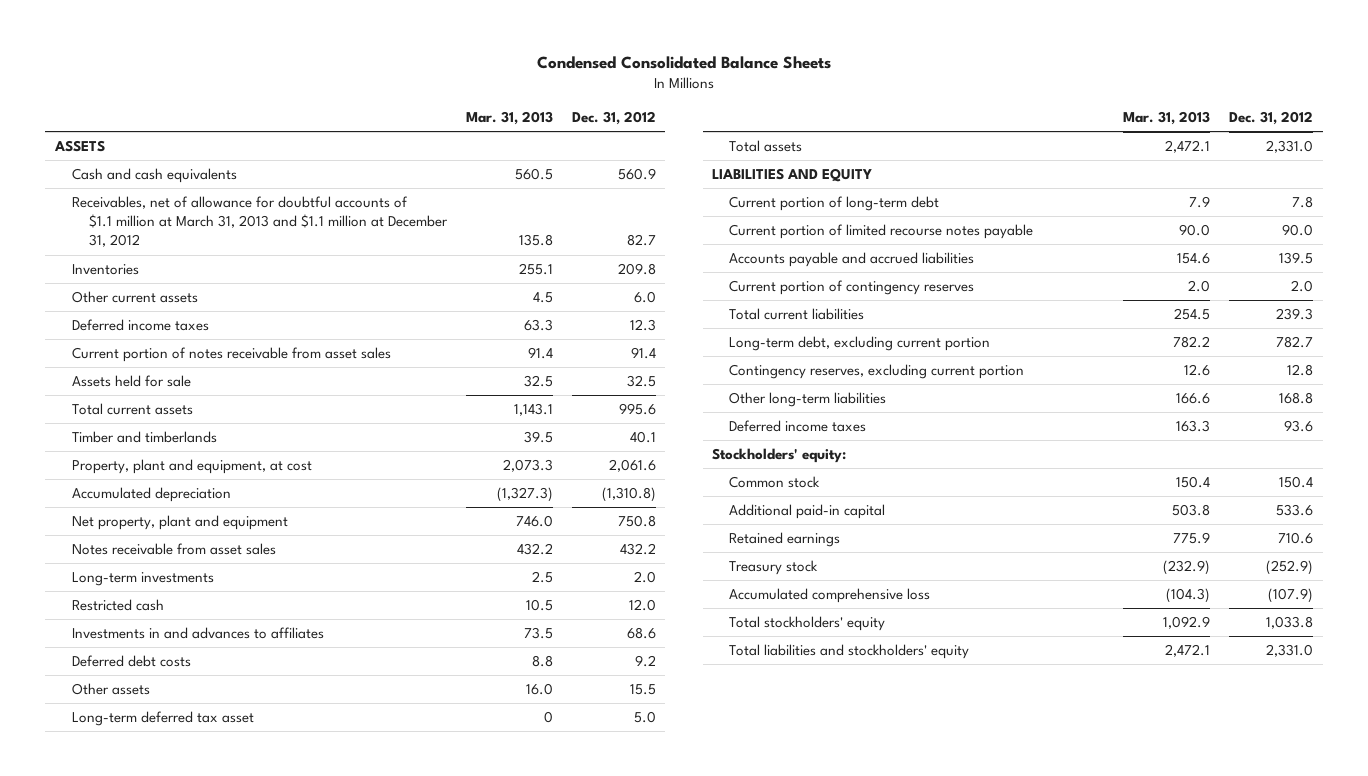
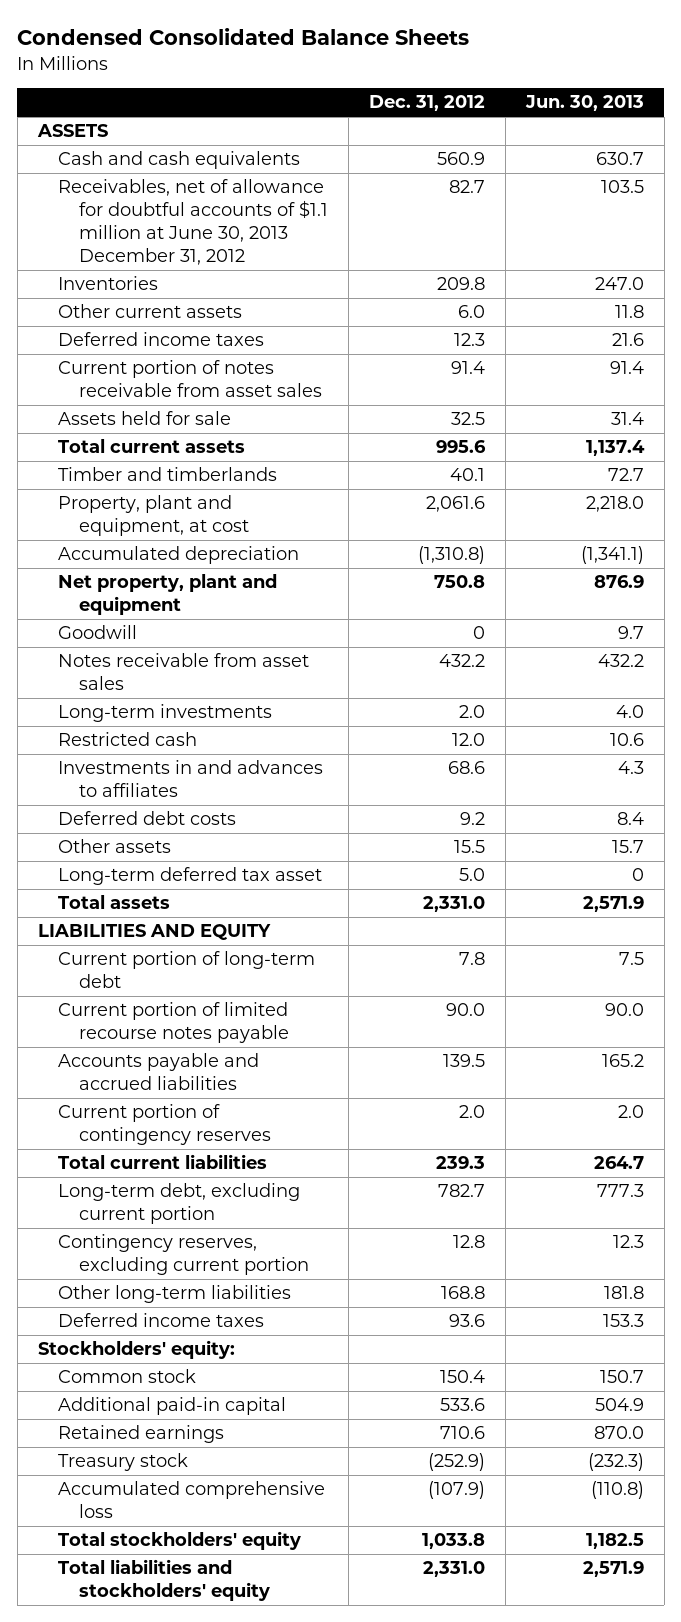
[465,111,553,126] Mar. 31, 2013 -> none
none -> [524,95,644,112] Jun. 30, 2013
[71,196,448,248] Receivables, net of allowance for doubtful accounts of $1.1 million at March 31, 2013 and $1.1 million at December 31, 2012 -> [58,179,328,265] Receivables, net of allowance for doubtful accounts of $1.1 million at June 30, 2013 December 31, 2012
none -> [58,625,138,640] Goodwill

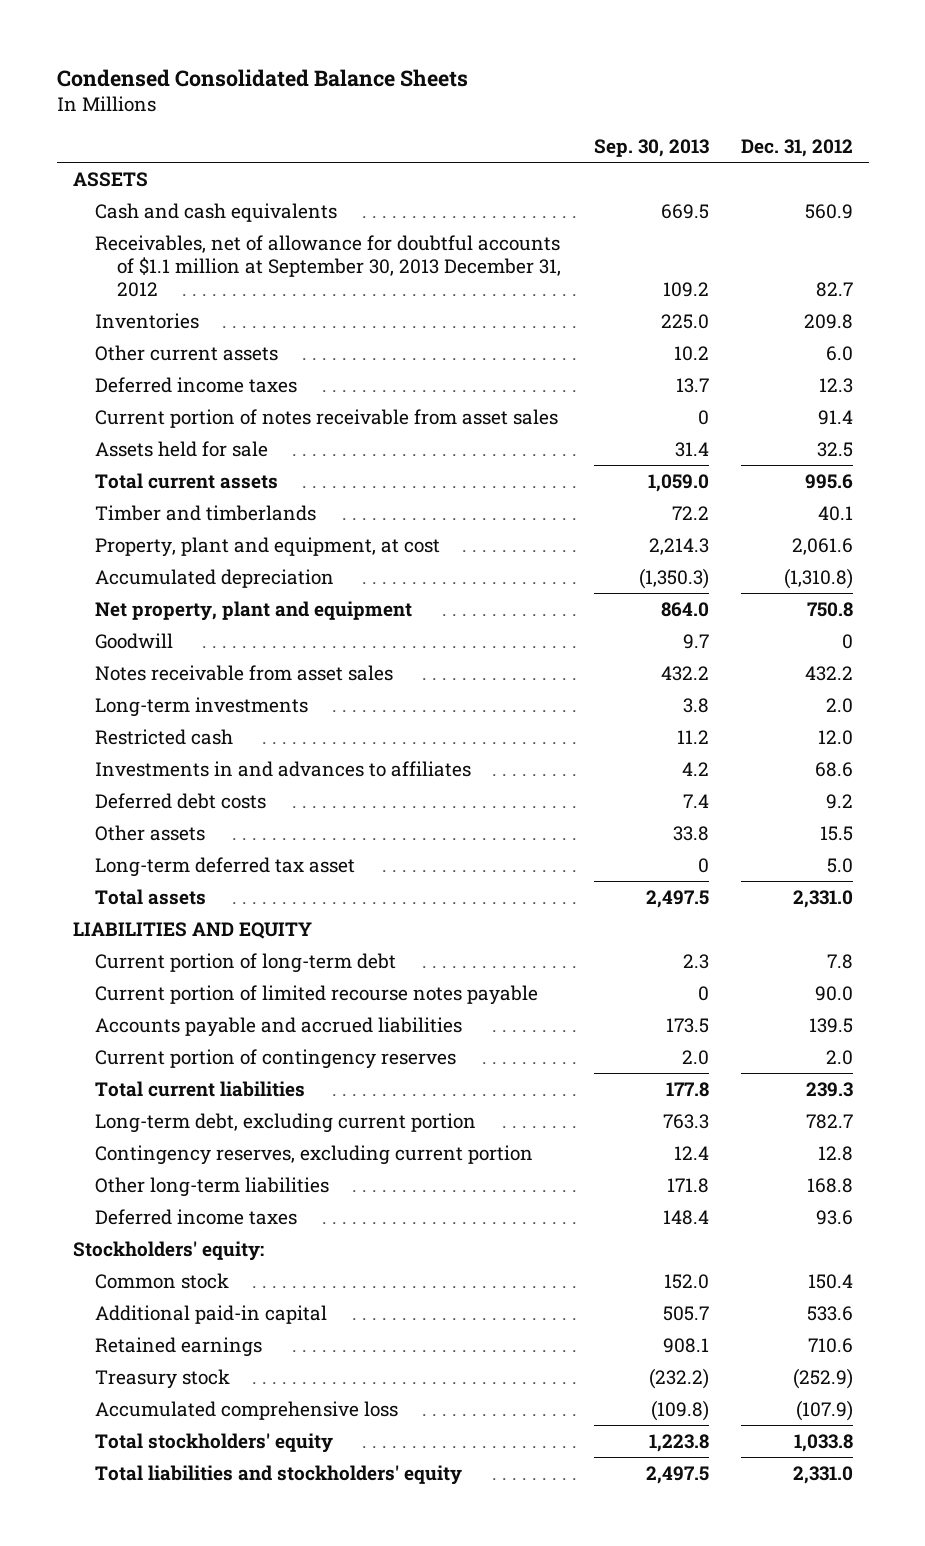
[524,95,644,112] Jun. 30, 2013 -> none
none -> [593,138,709,157] Sep. 30, 2013
[58,179,328,265] Receivables, net of allowance for doubtful accounts of $1.1 million at June 30, 2013 December 31, 2012 -> [95,234,562,297] Receivables, net of allowance for doubtful accounts of $1.1 million at September 30, 2013 December 31, 2012

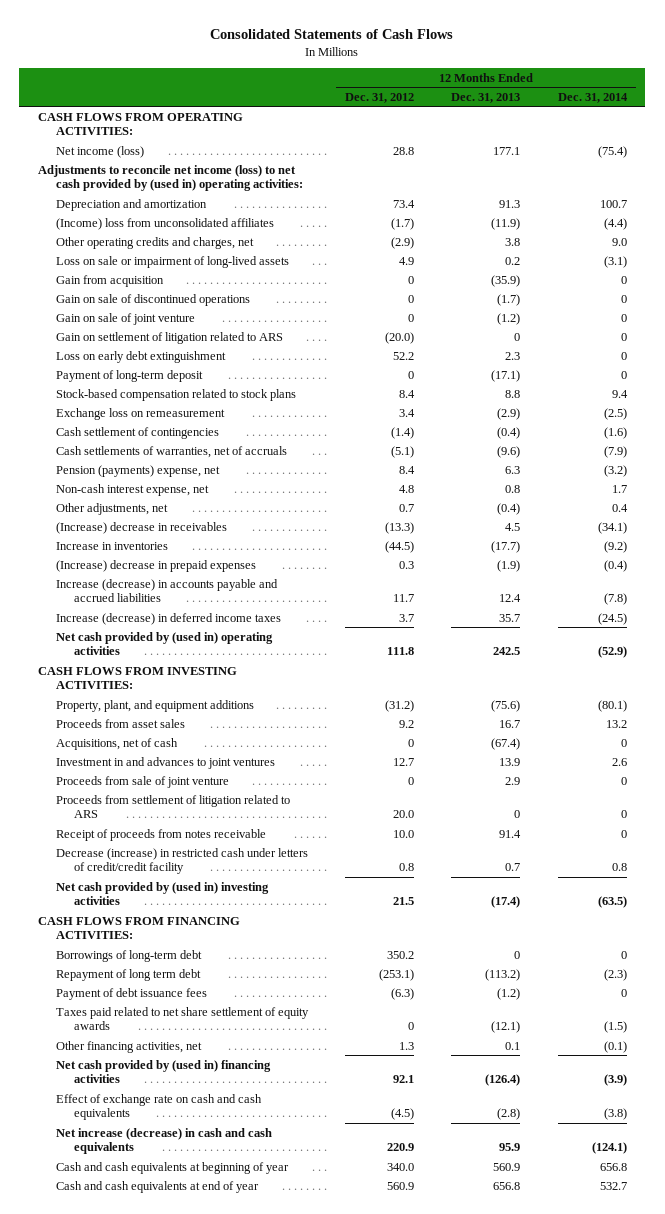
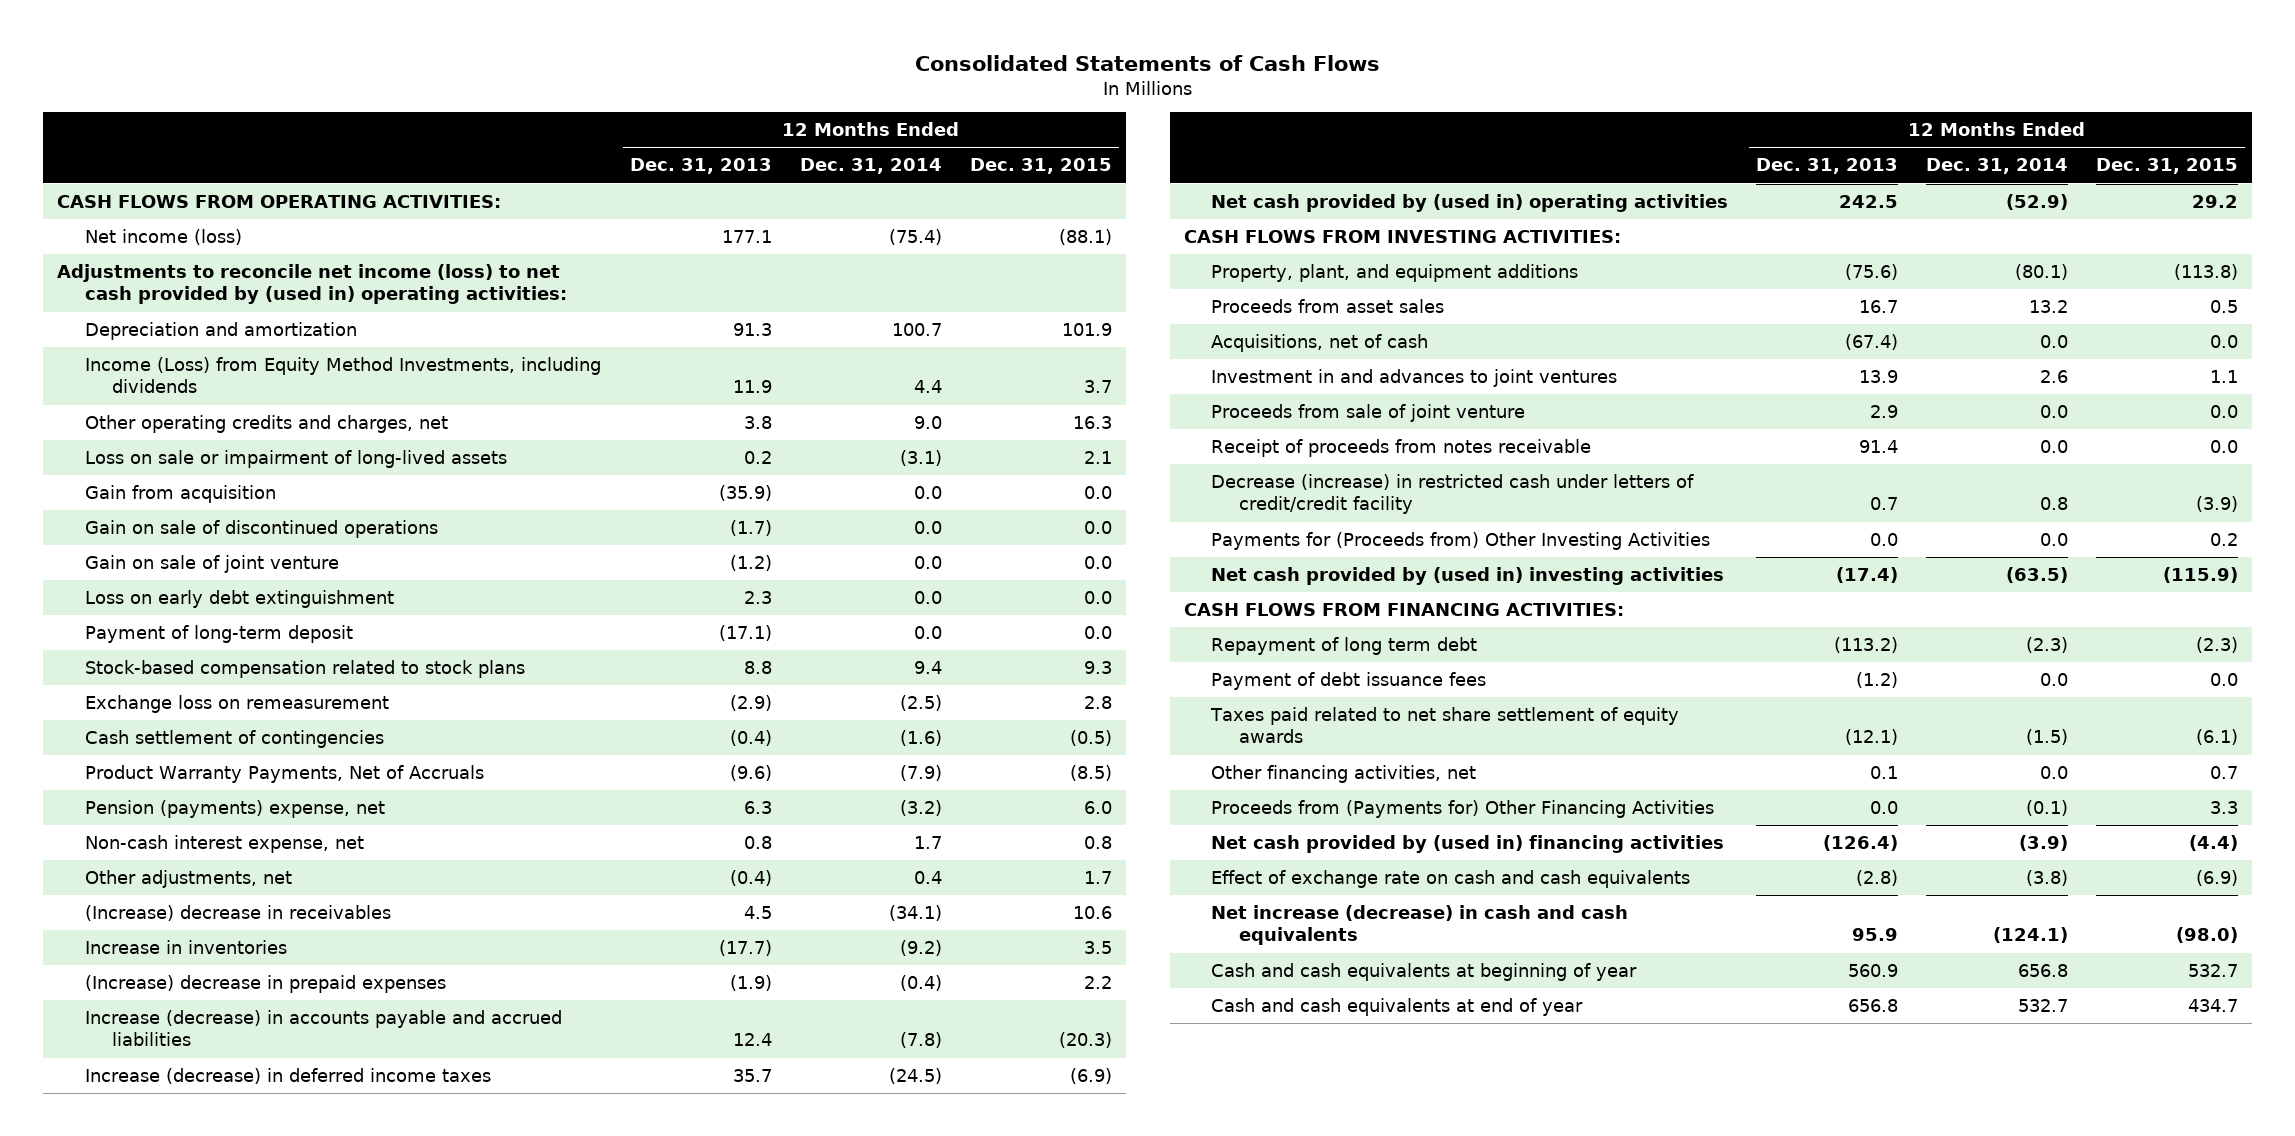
[345,92,415,103] Dec. 31, 2012 -> none
none -> [969,158,1112,175] Dec. 31, 2015
[56,217,275,230] (Income) loss from unconsolidated affiliates -> none
none -> [84,357,601,394] Income (Loss) from Equity Method Investments, including dividends
[56,331,284,344] Gain on settlement of litigation related to ARS -> none
[620,275,627,284] 0 -> [913,486,942,500] 0.0
[620,294,627,303] 0 -> [913,521,942,535] 0.0
[620,313,627,322] 0 -> [913,556,942,570] 0.0
[620,351,627,360] 0 -> [913,591,942,605] 0.0
[620,370,627,379] 0 -> [913,626,942,640] 0.0
[56,445,288,458] Cash settlements of warranties, net of accruals -> [84,765,484,784] Product Warranty Payments, Net of Accruals
[620,738,627,747] 0 -> [2040,335,2069,349] 0.0
[56,794,291,819] Proceeds from settlement of litigation related to ARS -> none
[620,776,627,785] 0 -> [2040,405,2069,419] 0.0
[620,829,627,838] 0 -> [2040,440,2069,454] 0.0
none -> [1211,532,1711,551] Payments for (Proceeds from) Other Investing Activities
[56,949,203,962] Borrowings of long-term debt -> none
[620,988,627,997] 0 -> [2040,673,2069,687] 0.0
[603,1040,627,1053] (0.1) -> [2040,766,2069,780] 0.0
none -> [1211,800,1715,819] Proceeds from (Payments for) Other Financing Activities

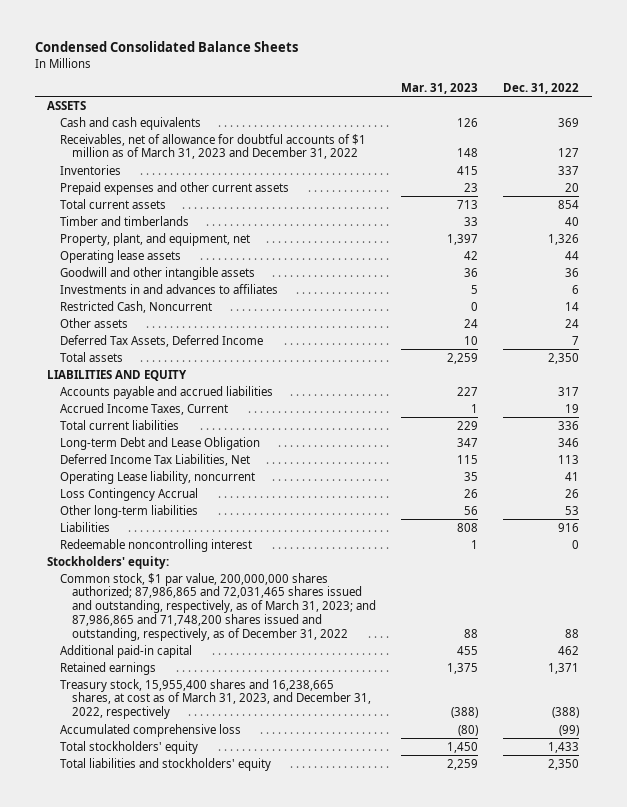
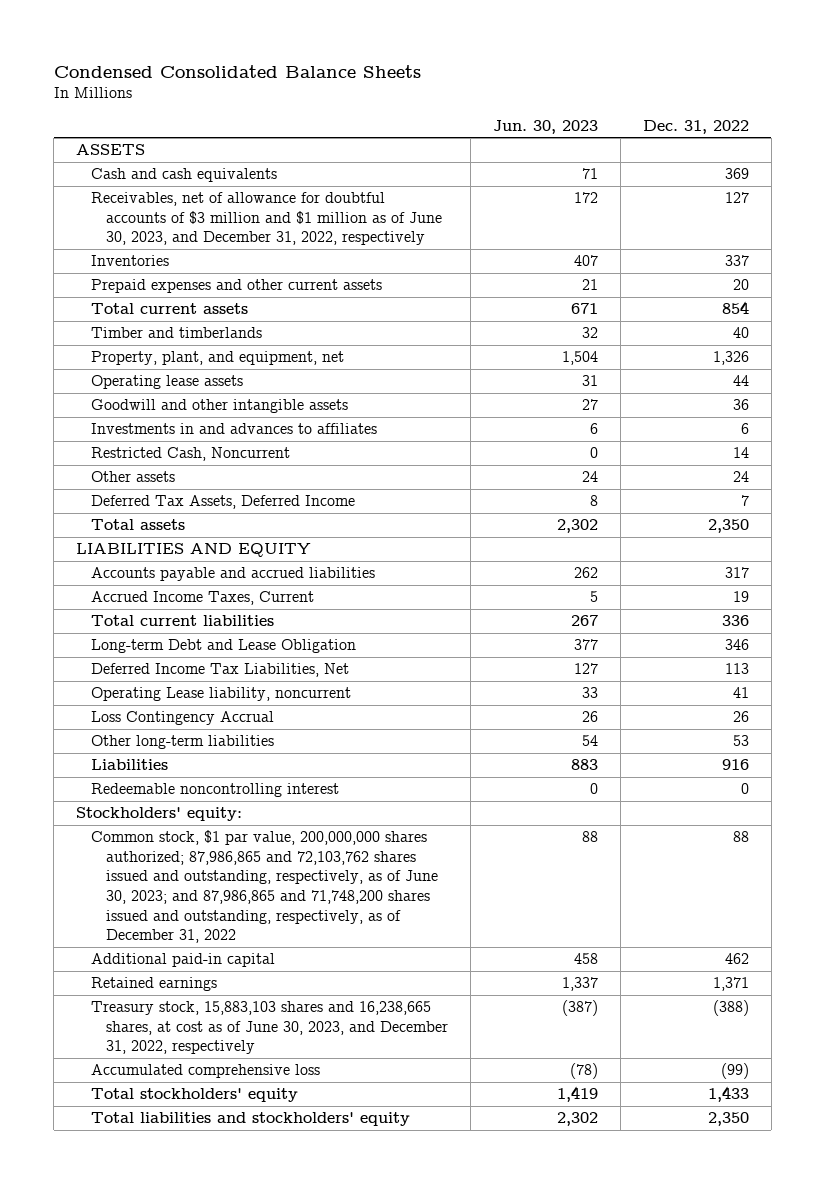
[401,82,479,94] Mar. 31, 2023 -> none
none -> [492,119,598,134] Jun. 30, 2023
[59,133,366,160] Receivables, net of allowance for doubtful accounts of $1 million as of March 31, 2023 and December 31, 2022 -> [91,192,442,246] Receivables, net of allowance for doubtful accounts of $3 million and $1 million as of June 30, 2023, and December 31, 2022, respectively
[59,572,377,641] Common stock, $1 par value, 200,000,000 shares authorized; 87,986,865 and 72,031,465 shares issued and outstanding, respectively, as of March 31, 2023; and 87,986,865 and 71,748,200 shares issued and outstanding, respectively, as of December 31, 2022 -> [91,830,438,944] Common stock, $1 par value, 200,000,000 shares authorized; 87,986,865 and 72,103,762 shares issued and outstanding, respectively, as of June 30, 2023; and 87,986,865 and 71,748,200 shares issued and outstanding, respectively, as of December 31, 2022
[59,678,372,720] Treasury stock, 15,955,400 shares and 16,238,665 shares, at cost as of March 31, 2023, and December 31, 2022, respectively -> [91,1001,448,1055] Treasury stock, 15,883,103 shares and 16,238,665 shares, at cost as of June 30, 2023, and December 31, 2022, respectively

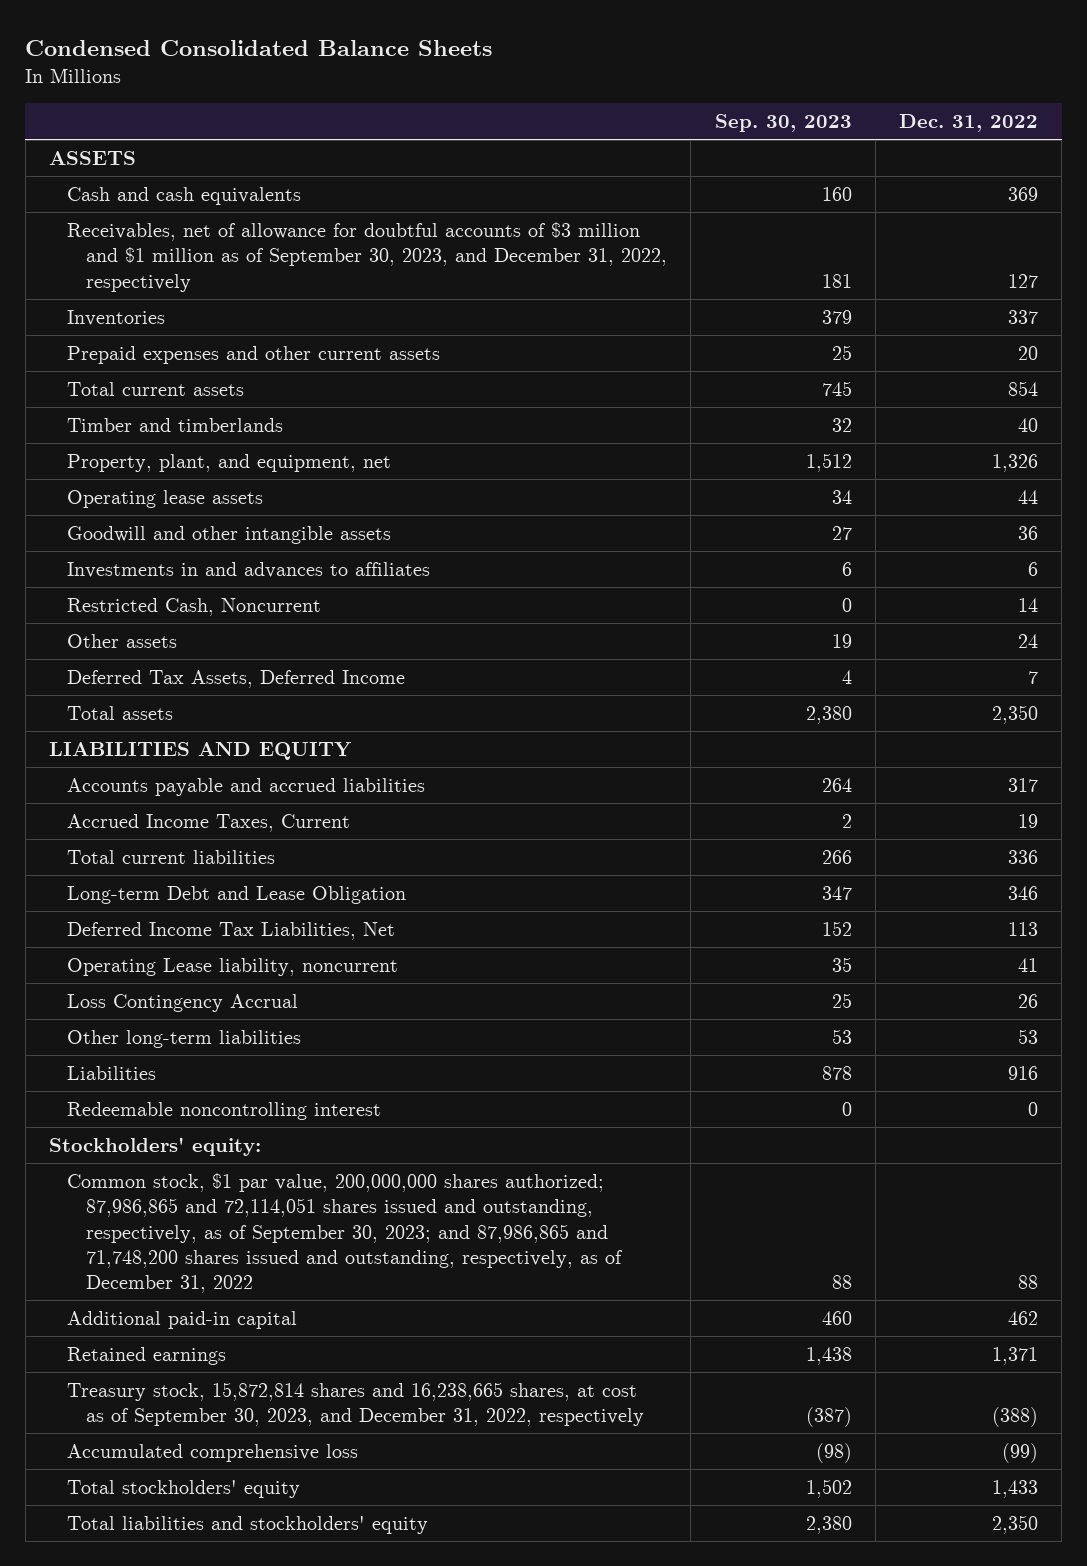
[492,119,598,134] Jun. 30, 2023 -> none
none -> [714,114,852,133] Sep. 30, 2023
[91,192,442,246] Receivables, net of allowance for doubtful accounts of $3 million and $1 million as of June 30, 2023, and December 31, 2022, respectively -> [67,221,668,292] Receivables, net of allowance for doubtful accounts of $3 million and $1 million as of September 30, 2023, and December 31, 2022, respectively
[91,830,438,944] Common stock, $1 par value, 200,000,000 shares authorized; 87,986,865 and 72,103,762 shares issued and outstanding, respectively, as of June 30, 2023; and 87,986,865 and 71,748,200 shares issued and outstanding, respectively, as of December 31, 2022 -> [67,1172,624,1294] Common stock, $1 par value, 200,000,000 shares authorized; 87,986,865 and 72,114,051 shares issued and outstanding, respectively, as of September 30, 2023; and 87,986,865 and 71,748,200 shares issued and outstanding, respectively, as of December 31, 2022
[91,1001,448,1055] Treasury stock, 15,883,103 shares and 16,238,665 shares, at cost as of June 30, 2023, and December 31, 2022, respectively -> [67,1381,645,1427] Treasury stock, 15,872,814 shares and 16,238,665 shares, at cost as of September 30, 2023, and December 31, 2022, respectively

